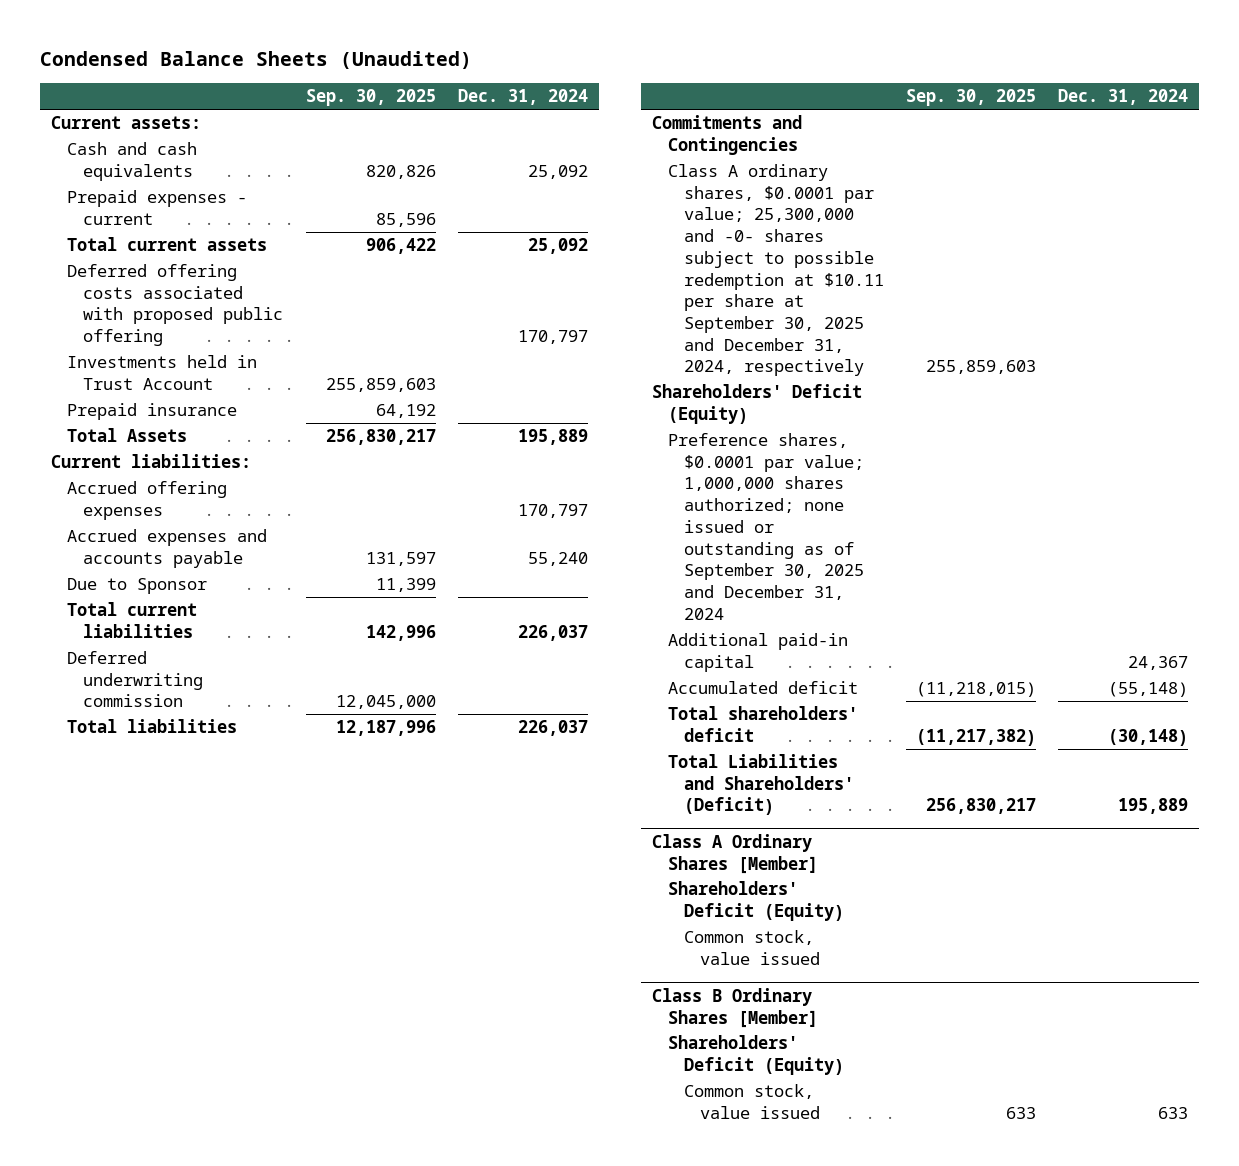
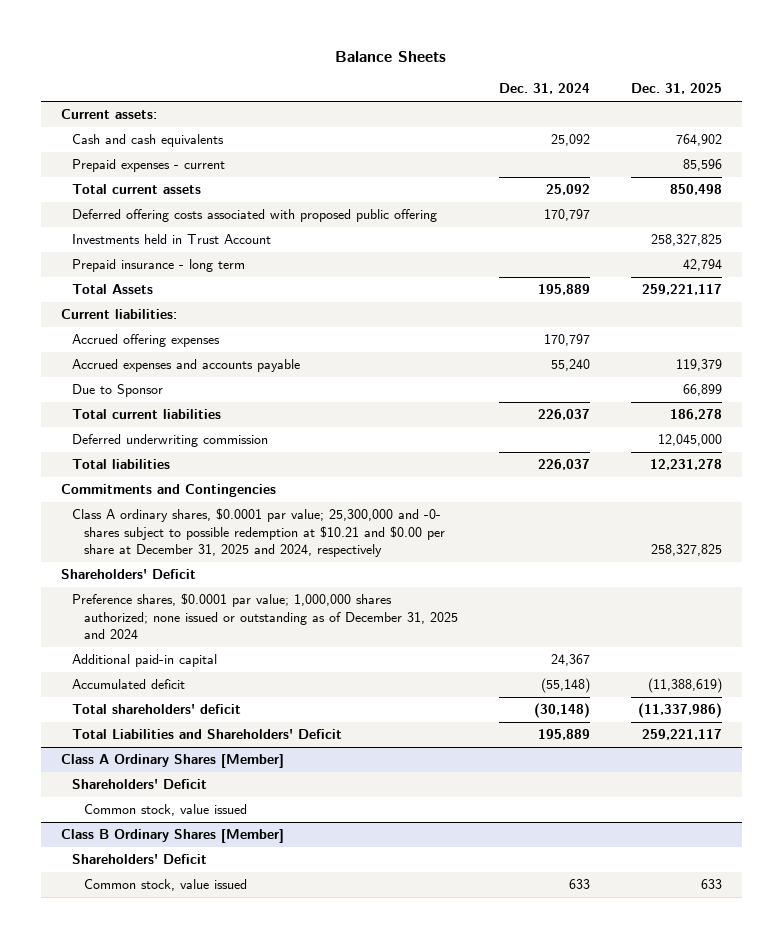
[40,51,473,70] Condensed Balance Sheets (Unaudited) -> [335,50,447,62] Balance Sheets
[305,89,436,107] Sep. 30, 2025 -> none
none -> [630,83,722,95] Dec. 31, 2025
[67,402,238,420] Prepaid insurance -> [72,259,246,273] Prepaid insurance - long term
[667,163,884,377] Class A ordinary shares, $0.0001 par value; 25,300,000 and -0- shares subject to possible redemption at $10.11 per share at September 30, 2025 and December 31, 2024, respectively -> [72,508,445,557] Class A ordinary shares, $0.0001 par value; 25,300,000 and -0- shares subject to possible redemption at $10.21 and $0.00 per share at December 31, 2025 and 2024, respectively
[651,383,862,424] Shareholders' Deficit (Equity) -> [61,569,197,580] Shareholders' Deficit
[667,432,864,620] Preference shares, $0.0001 par value; 1,000,000 shares authorized; none issued or outstanding as of September 30, 2025 and December 31, 2024 -> [72,593,458,639] Preference shares, $0.0001 par value; 1,000,000 shares authorized; none issued or outstanding as of December 31, 2025 and 2024
[667,753,854,816] Total Liabilities and Shareholders' (Deficit) -> [72,729,343,740] Total Liabilities and Shareholders' Deficit
[667,880,844,921] Shareholders' Deficit (Equity) -> [72,779,208,790] Shareholders' Deficit
[667,1034,844,1075] Shareholders' Deficit (Equity) -> [72,854,208,865] Shareholders' Deficit

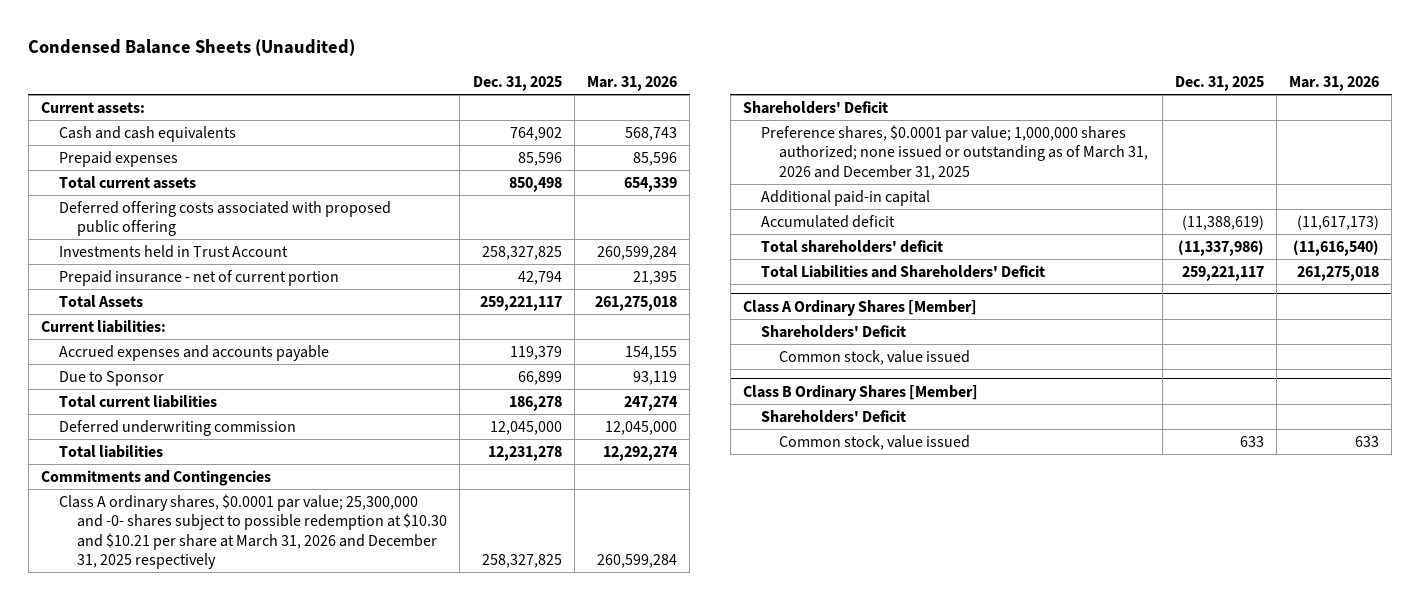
[335,50,447,62] Balance Sheets -> [28,39,356,57] Condensed Balance Sheets (Unaudited)
[498,83,590,95] Dec. 31, 2024 -> none
none -> [586,76,677,92] Mar. 31, 2026
[72,159,226,173] Prepaid expenses - current -> [58,150,178,167] Prepaid expenses
[72,259,246,273] Prepaid insurance - long term -> [58,269,339,286] Prepaid insurance - net of current portion
[72,334,221,348] Accrued offering expenses -> none
[72,508,445,557] Class A ordinary shares, $0.0001 par value; 25,300,000 and -0- shares subject to possible redemption at $10.21 and $0.00 per share at December 31, 2025 and 2024, respectively -> [58,493,448,570] Class A ordinary shares, $0.0001 par value; 25,300,000 and -0- shares subject to possible redemption at $10.30 and $10.21 per share at March 31, 2026 and December 31, 2025 respectively
[72,593,458,639] Preference shares, $0.0001 par value; 1,000,000 shares authorized; none issued or outstanding as of December 31, 2025 and 2024 -> [761,124,1149,180] Preference shares, $0.0001 par value; 1,000,000 shares authorized; none issued or outstanding as of March 31, 2026 and December 31, 2025

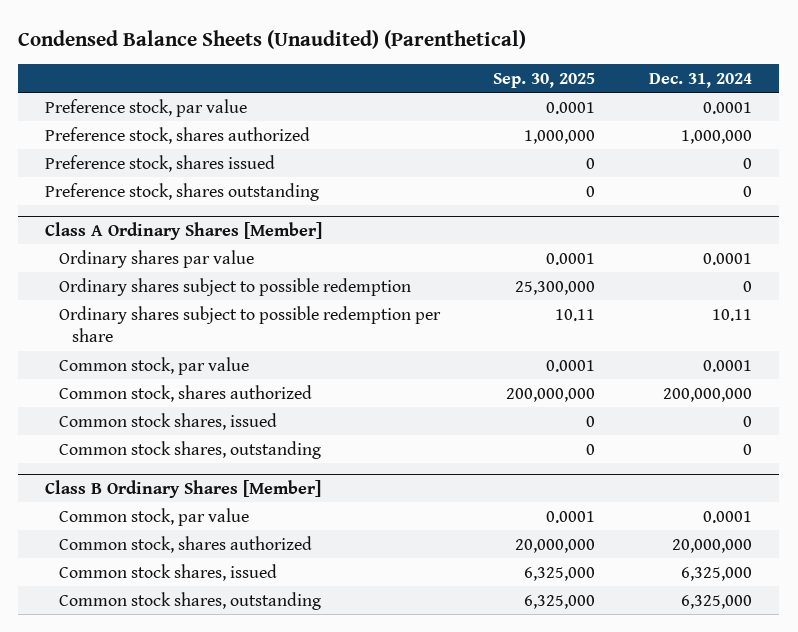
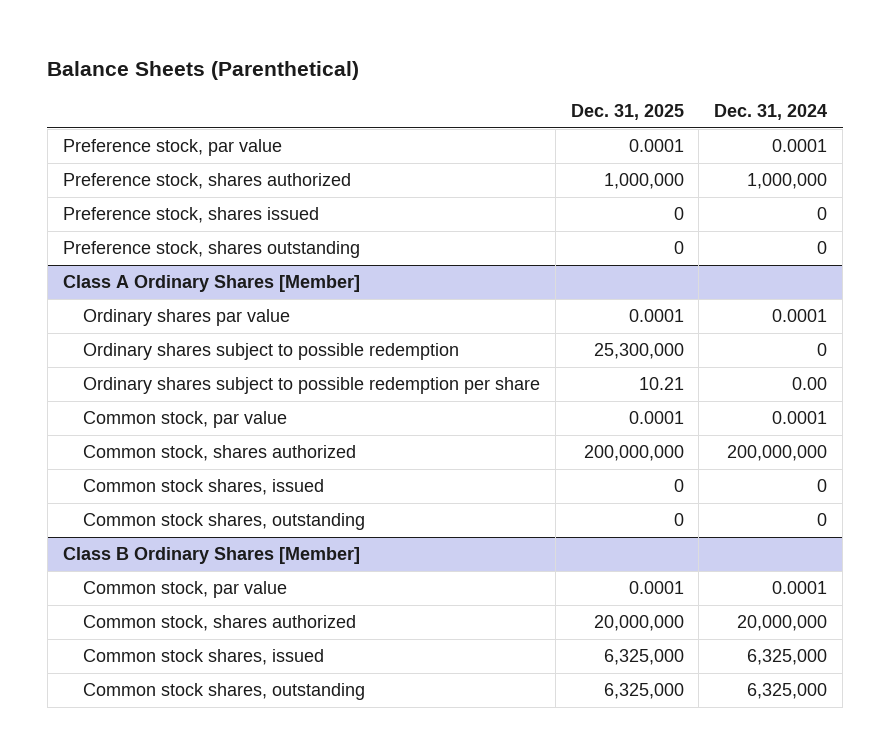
[18,30,527,50] Condensed Balance Sheets (Unaudited) (Parenthetical) -> [47,60,360,80] Balance Sheets (Parenthetical)
[493,72,596,88] Sep. 30, 2025 -> none
none -> [570,104,684,121] Dec. 31, 2025
[712,308,753,321] 10.11 -> [792,377,828,391] 0.00

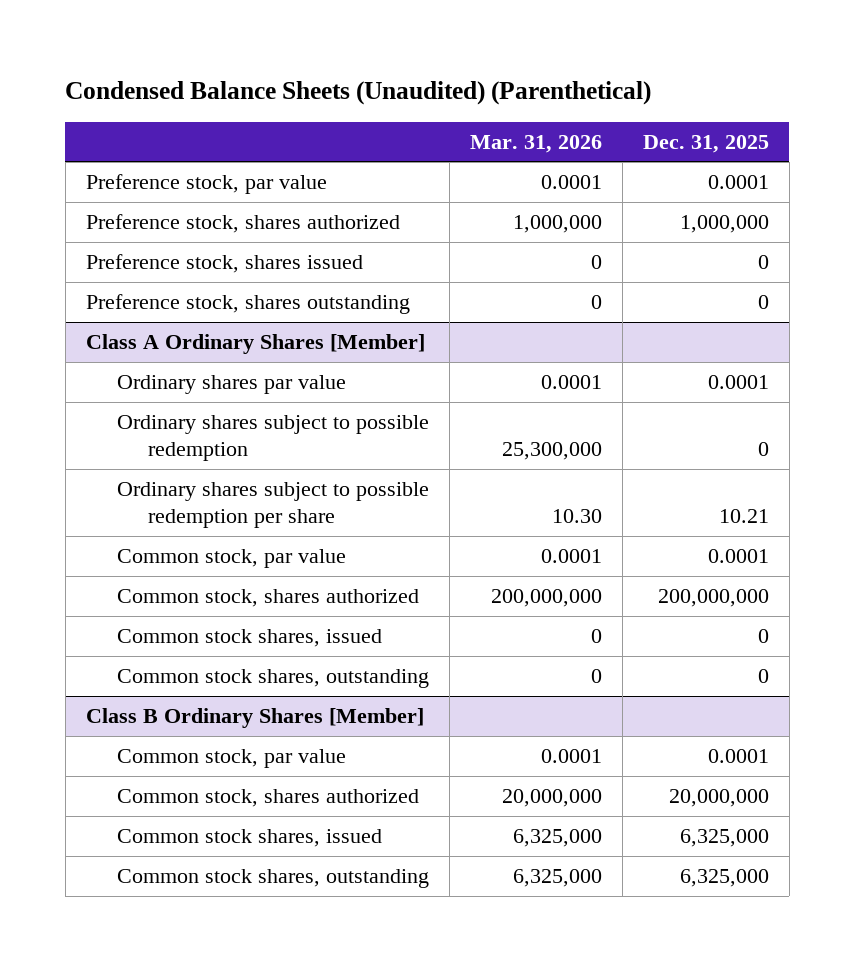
[47,60,360,80] Balance Sheets (Parenthetical) -> [65,81,652,106] Condensed Balance Sheets (Unaudited) (Parenthetical)
[714,104,828,121] Dec. 31, 2024 -> none
none -> [469,134,602,153] Mar. 31, 2026
[593,343,684,360] 25,300,000 -> [757,442,769,457] 0

